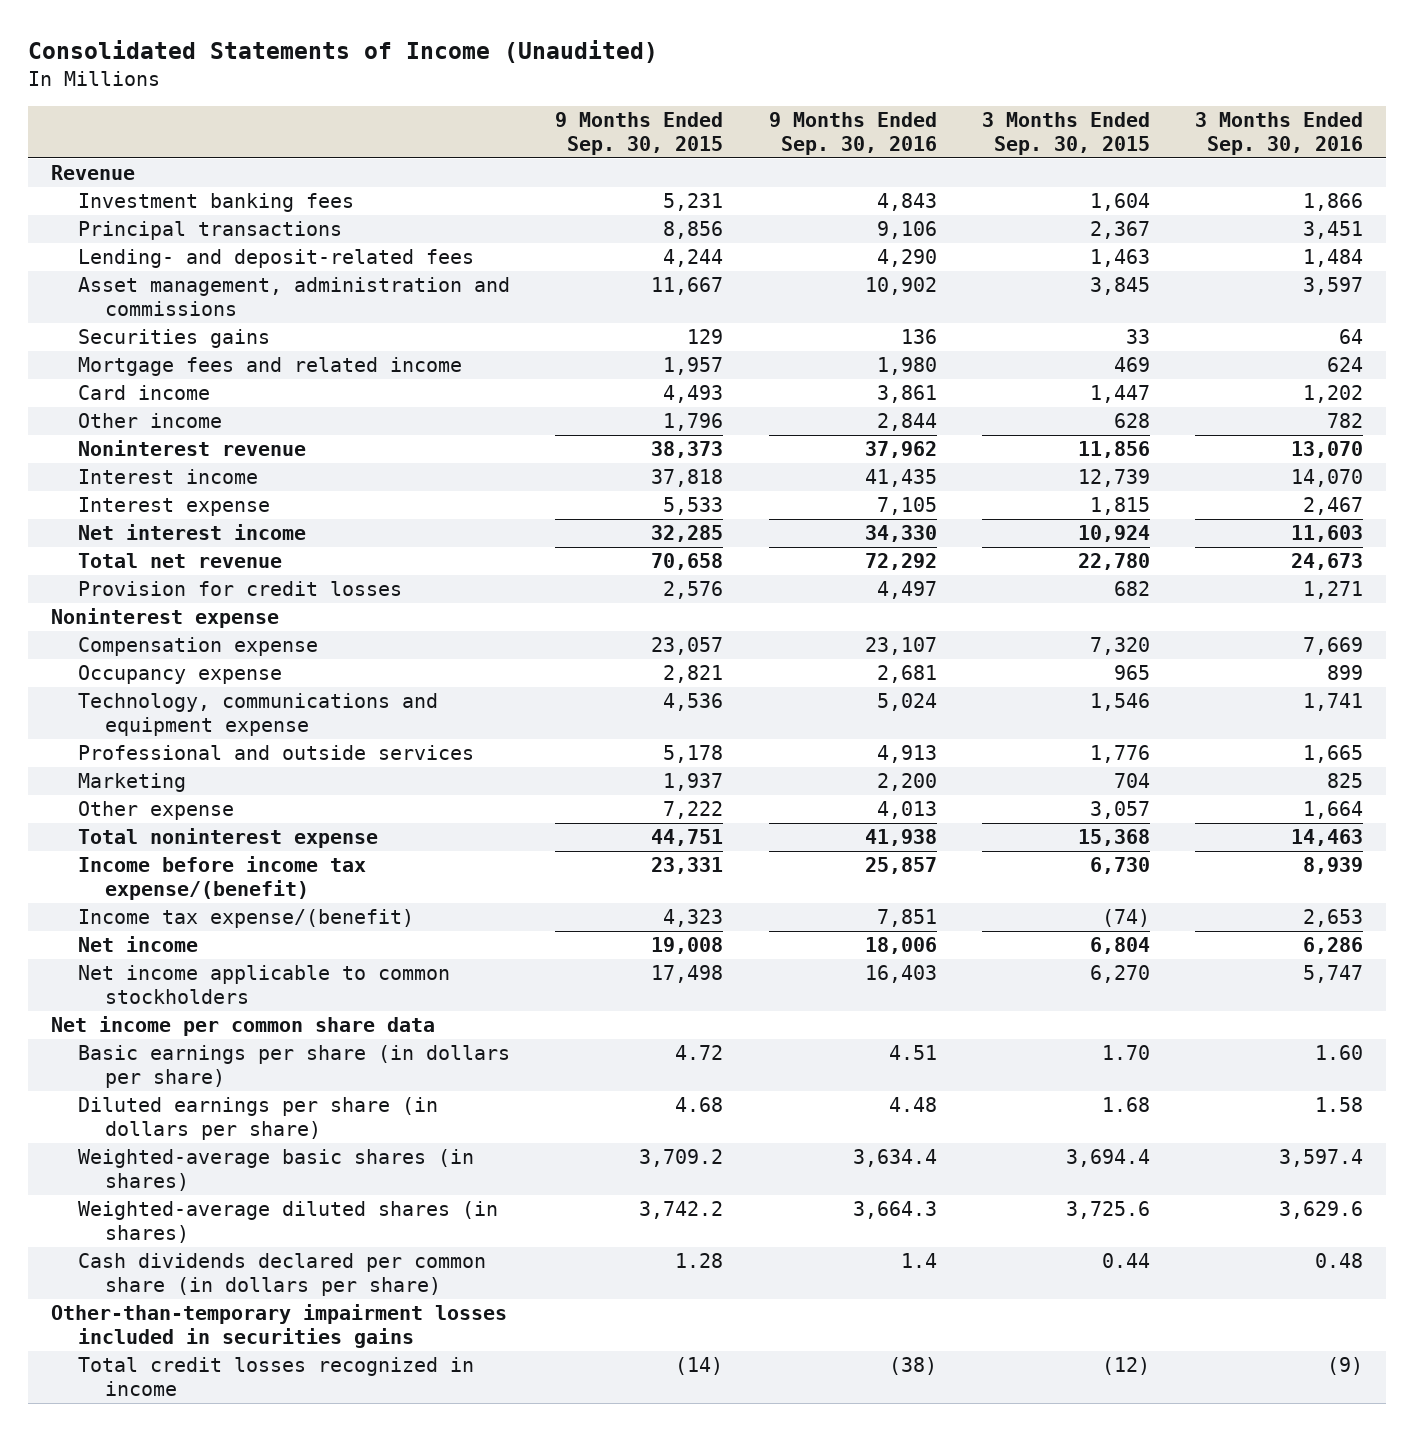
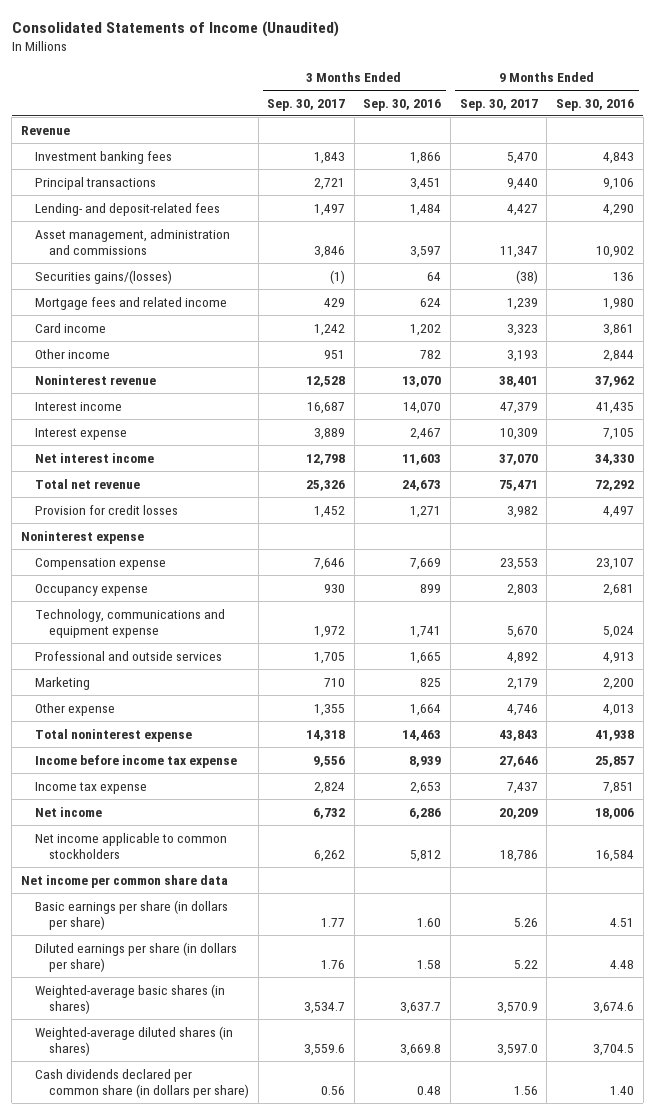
[555,112,724,155] 9 Months Ended Sep. 30, 2015 -> none
[981,112,1150,155] 3 Months Ended Sep. 30, 2015 -> none
none -> [267,98,346,111] Sep. 30, 2017
none -> [459,98,538,111] Sep. 30, 2017
[78,329,271,349] Securities gains -> [34,269,172,284] Securities gains/(losses)
[78,856,367,901] Income before income tax expense/(benefit) -> [34,754,237,768] Income before income tax expense
[78,909,415,929] Income tax expense/(benefit) -> [34,781,147,794] Income tax expense
[864,965,937,984] 16,403 -> [595,850,634,863] 16,584
[1303,965,1364,984] 5,747 -> [410,850,442,863] 5,812
[50,1304,507,1349] Other-than-temporary impairment losses included in securities gains -> none
[78,1357,475,1397] Total credit losses recognized in income -> none
[852,1149,937,1168] 3,634.4 -> [592,1002,634,1015] 3,674.6
[1279,1149,1364,1168] 3,597.4 -> [400,1002,442,1015] 3,637.7
[852,1201,937,1220] 3,664.3 -> [592,1044,634,1057] 3,704.5
[1279,1201,1364,1220] 3,629.6 -> [400,1044,442,1057] 3,669.8
[900,1253,937,1269] 1.4 -> [609,1086,634,1096] 1.40

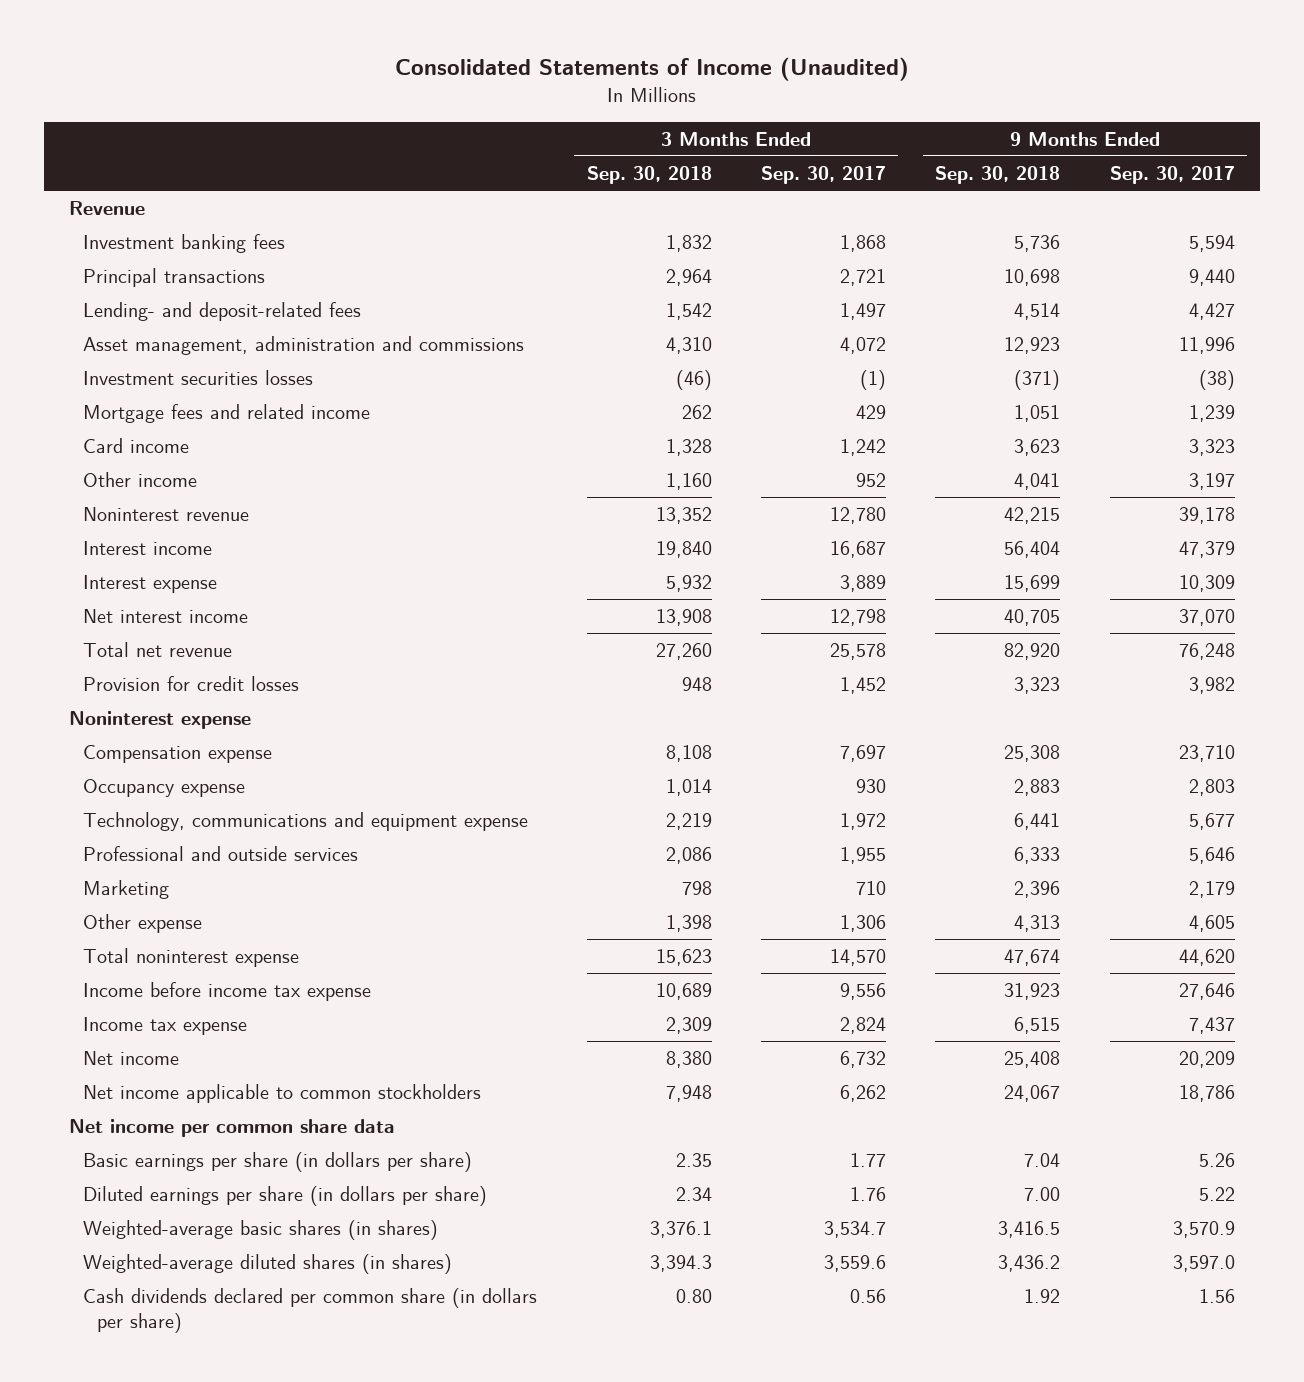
[363,98,442,111] Sep. 30, 2016 -> none
[555,98,634,111] Sep. 30, 2016 -> none
none -> [586,166,712,185] Sep. 30, 2018
none -> [935,166,1061,185] Sep. 30, 2018
[314,151,346,164] 1,843 -> [839,235,886,253] 1,868
[506,151,538,164] 5,470 -> [1188,235,1235,253] 5,594
[314,246,346,259] 3,846 -> [839,337,886,355] 4,072
[499,246,538,259] 11,347 -> [1178,337,1235,355] 11,996
[34,269,172,284] Securities gains/(losses) -> [83,370,314,386] Investment securities losses
[324,349,346,359] 951 -> [855,473,886,488] 952
[506,349,538,362] 3,193 -> [1188,473,1235,491] 3,197
[306,375,346,387] 12,528 -> [829,507,886,525] 12,780
[498,375,538,387] 38,401 -> [1178,507,1235,525] 39,178
[306,479,346,491] 25,326 -> [829,643,886,661] 25,578
[498,479,538,491] 75,471 -> [1178,643,1235,661] 76,248
[314,557,346,570] 7,646 -> [839,745,886,763] 7,697
[499,557,538,570] 23,553 -> [1178,745,1235,763] 23,710
[506,626,538,639] 5,670 -> [1188,813,1235,831] 5,677
[314,651,346,664] 1,705 -> [839,847,886,865] 1,955
[506,651,538,664] 4,892 -> [1188,847,1235,865] 5,646
[314,703,346,716] 1,355 -> [839,915,886,933] 1,306
[506,703,538,716] 4,746 -> [1188,915,1235,933] 4,605
[306,729,346,741] 14,318 -> [829,949,886,967] 14,570
[498,729,538,741] 43,843 -> [1178,949,1235,967] 44,620

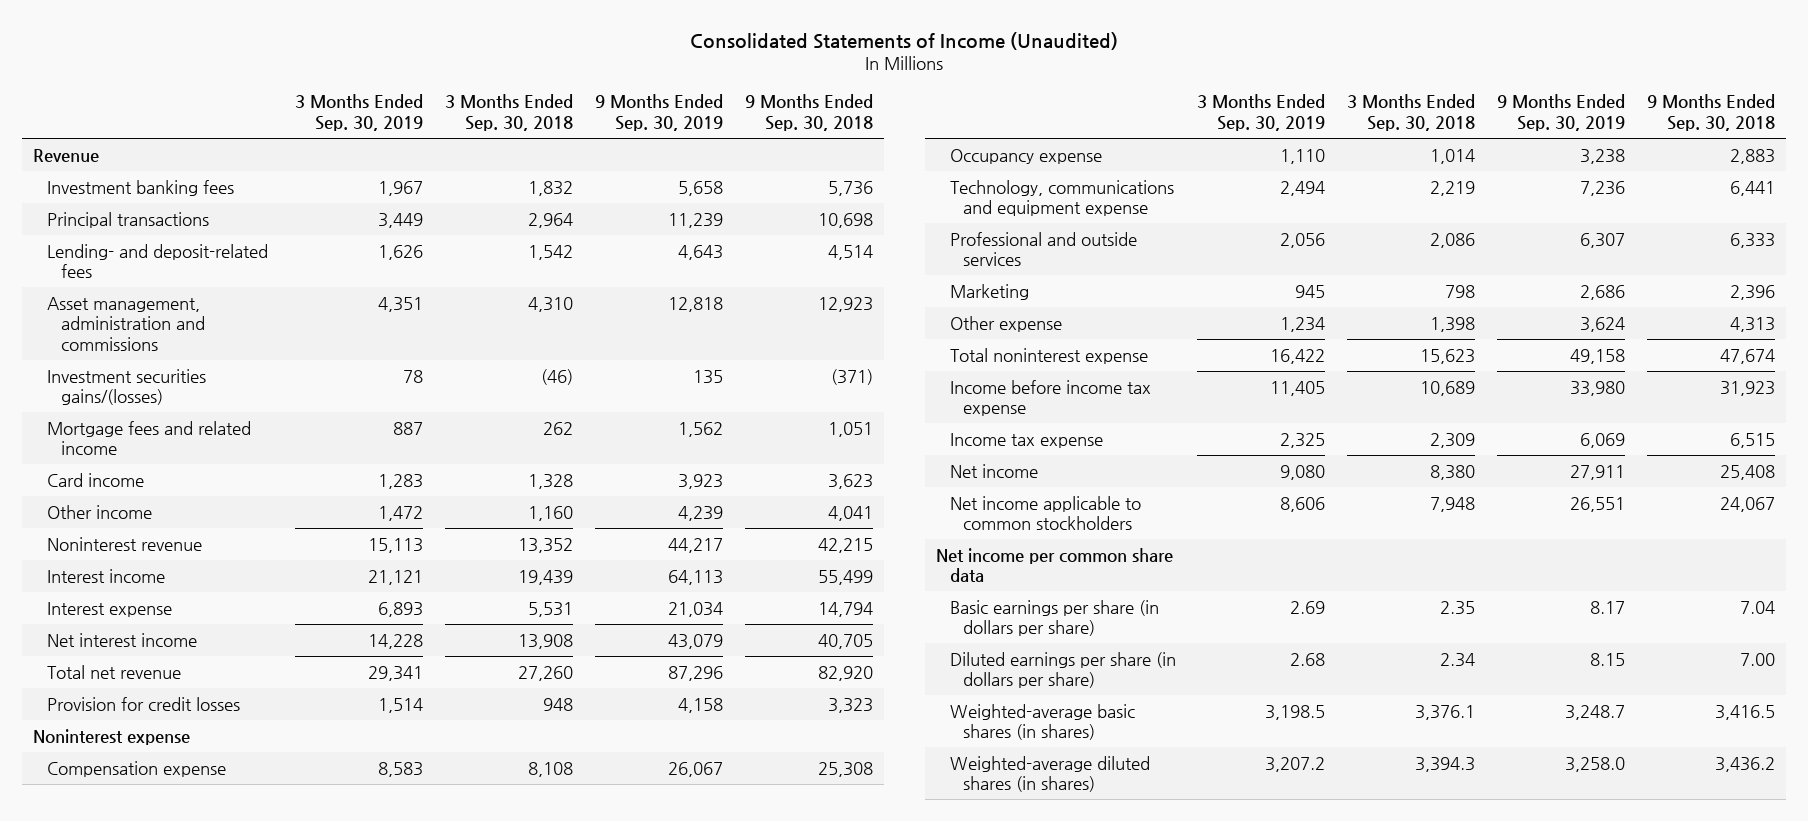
[760,166,886,185] Sep. 30, 2017 -> none
[1109,166,1235,185] Sep. 30, 2017 -> none
none -> [294,94,423,131] 3 Months Ended Sep. 30, 2019
none -> [594,94,723,131] 9 Months Ended Sep. 30, 2019
[83,370,314,386] Investment securities losses -> [46,368,206,406] Investment securities gains/(losses)
[655,541,712,559] 19,840 -> [517,569,573,585] 19,439
[1004,541,1061,559] 56,404 -> [817,569,873,585] 55,499
[665,575,712,593] 5,932 -> [527,601,573,617] 5,531
[1004,575,1061,593] 15,699 -> [817,601,873,617] 14,794
[83,1288,538,1333] Cash dividends declared per common share (in dollars per share) -> none

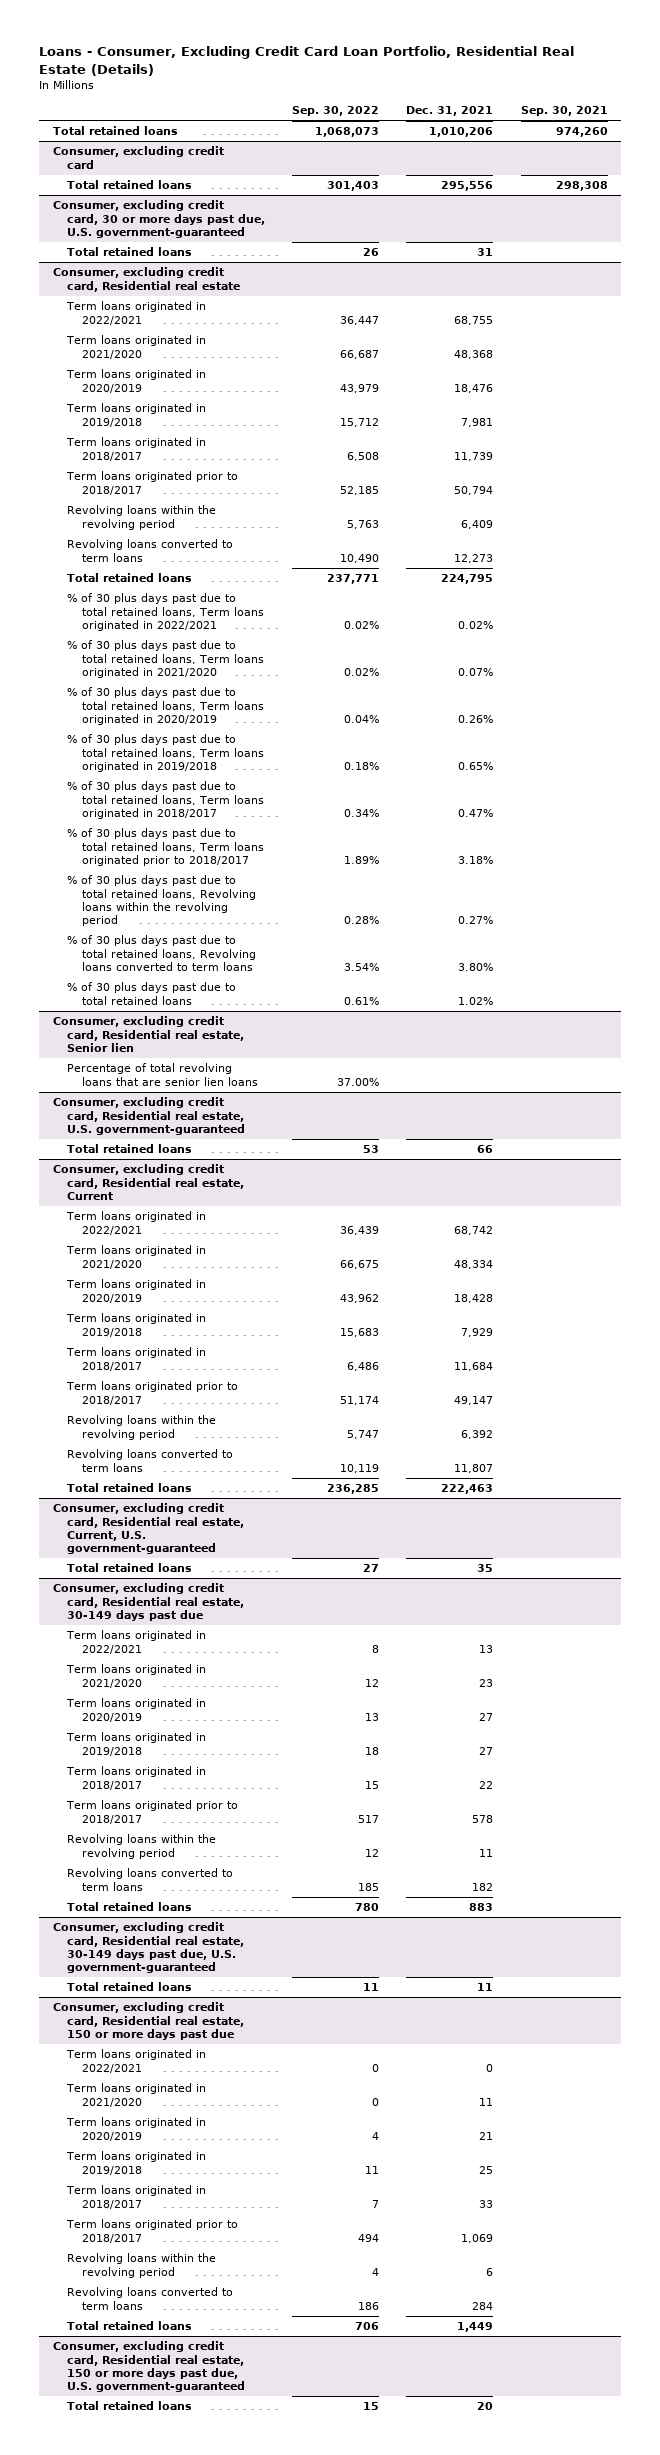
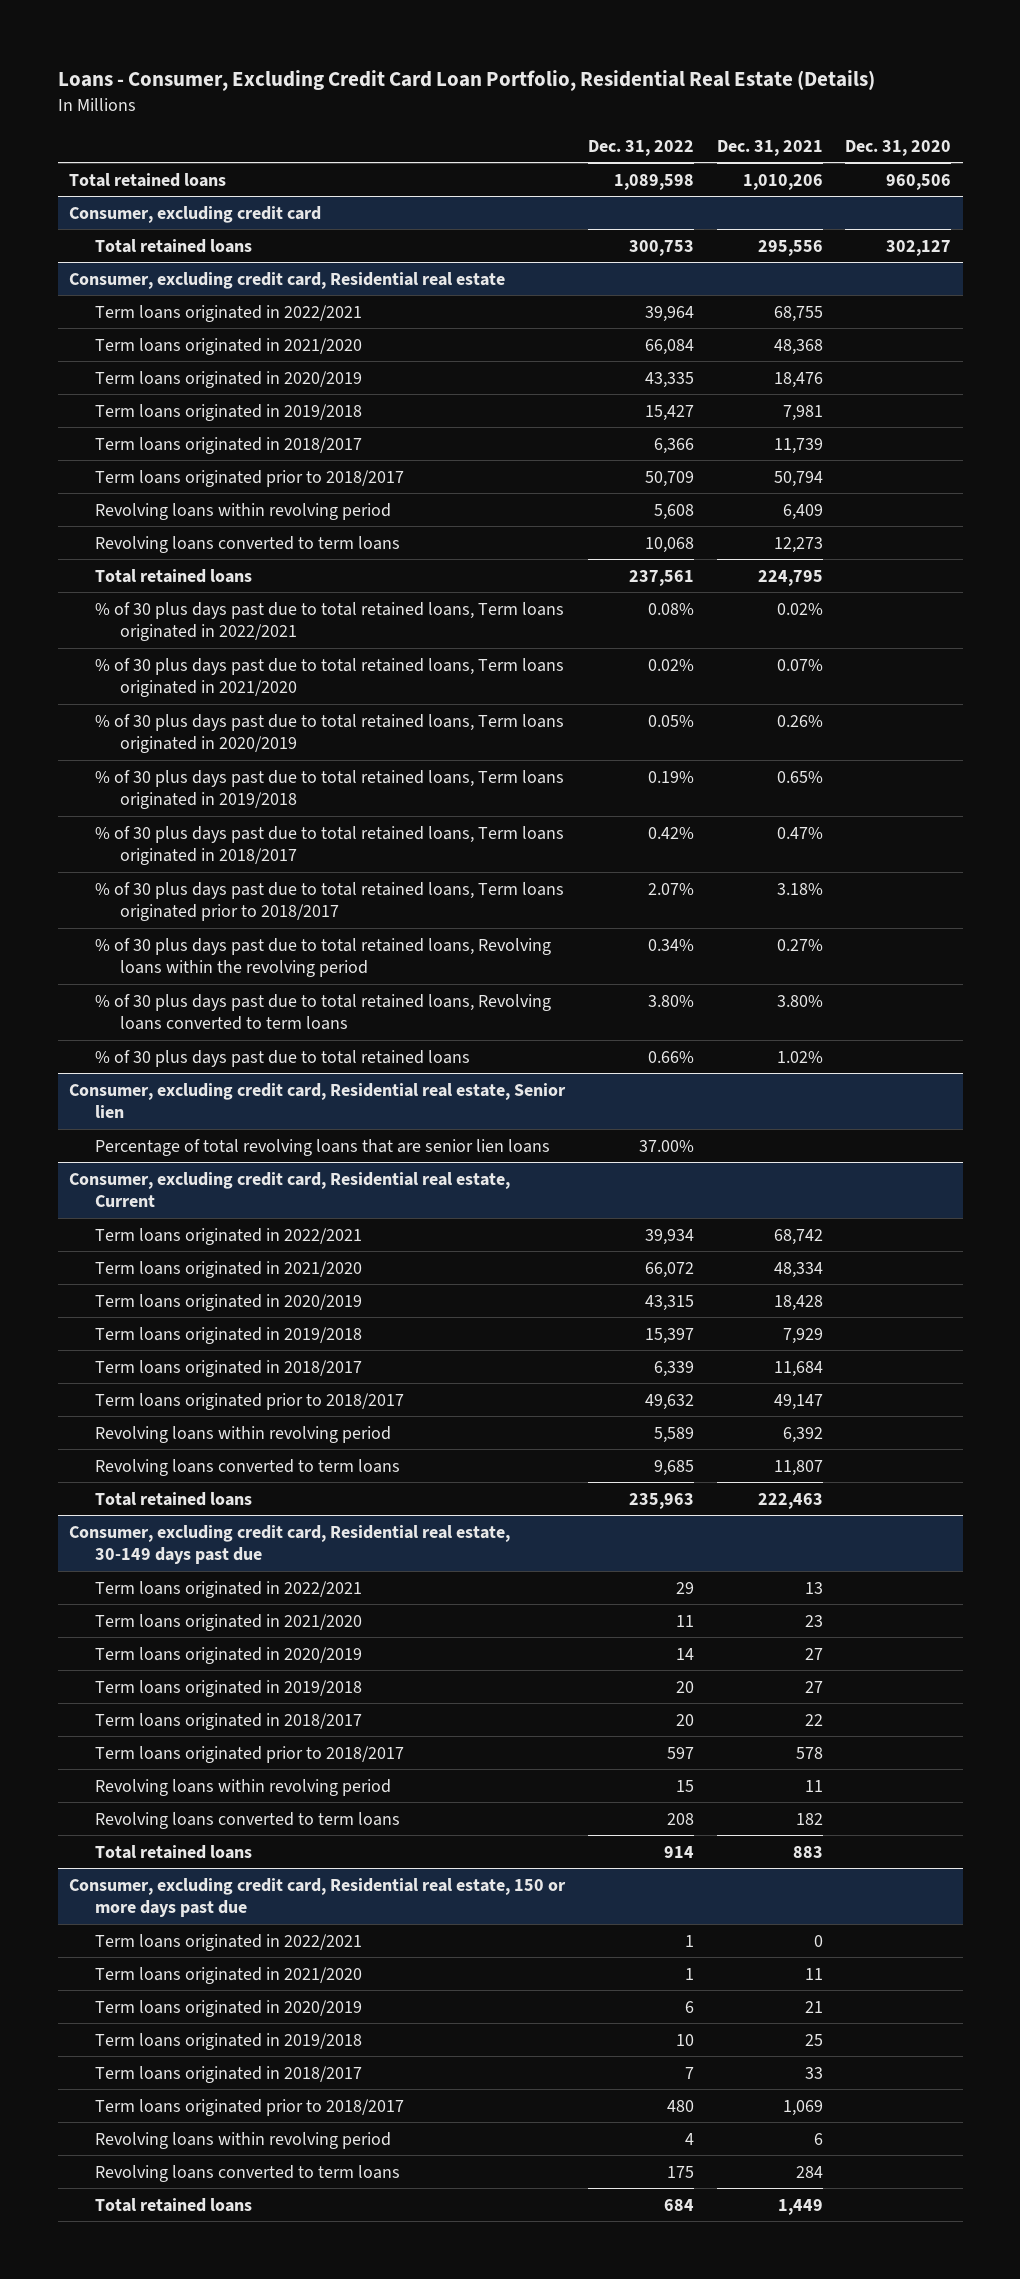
[292,106,380,117] Sep. 30, 2022 -> none
[520,106,608,117] Sep. 30, 2021 -> none
none -> [587,139,694,156] Dec. 31, 2022
none -> [845,139,952,156] Dec. 31, 2020
[52,200,266,239] Consumer, excluding credit card, 30 or more days past due, U.S. government-guaranteed -> none
[67,247,193,257] Total retained loans -> none
[67,505,217,530] Revolving loans within the revolving period -> [94,502,391,520] Revolving loans within revolving period
[52,1097,246,1136] Consumer, excluding credit card, Residential real estate, U.S. government-guaranteed -> none
[67,1144,193,1154] Total retained loans -> none
[67,1415,217,1440] Revolving loans within the revolving period -> [94,1425,391,1443] Revolving loans within revolving period
[52,1503,245,1555] Consumer, excluding credit card, Residential real estate, Current, U.S. government-guaranteed -> none
[67,1563,193,1573] Total retained loans -> none
[67,1834,217,1859] Revolving loans within the revolving period -> [94,1778,391,1796] Revolving loans within revolving period
[52,1922,245,1974] Consumer, excluding credit card, Residential real estate, 30-149 days past due, U.S. government-guaranteed -> none
[67,1982,193,1992] Total retained loans -> none
[67,2253,217,2278] Revolving loans within the revolving period -> [94,2131,391,2149] Revolving loans within revolving period
[52,2341,246,2393] Consumer, excluding credit card, Residential real estate, 150 or more days past due, U.S. government-guaranteed -> none
[67,2401,193,2411] Total retained loans -> none

